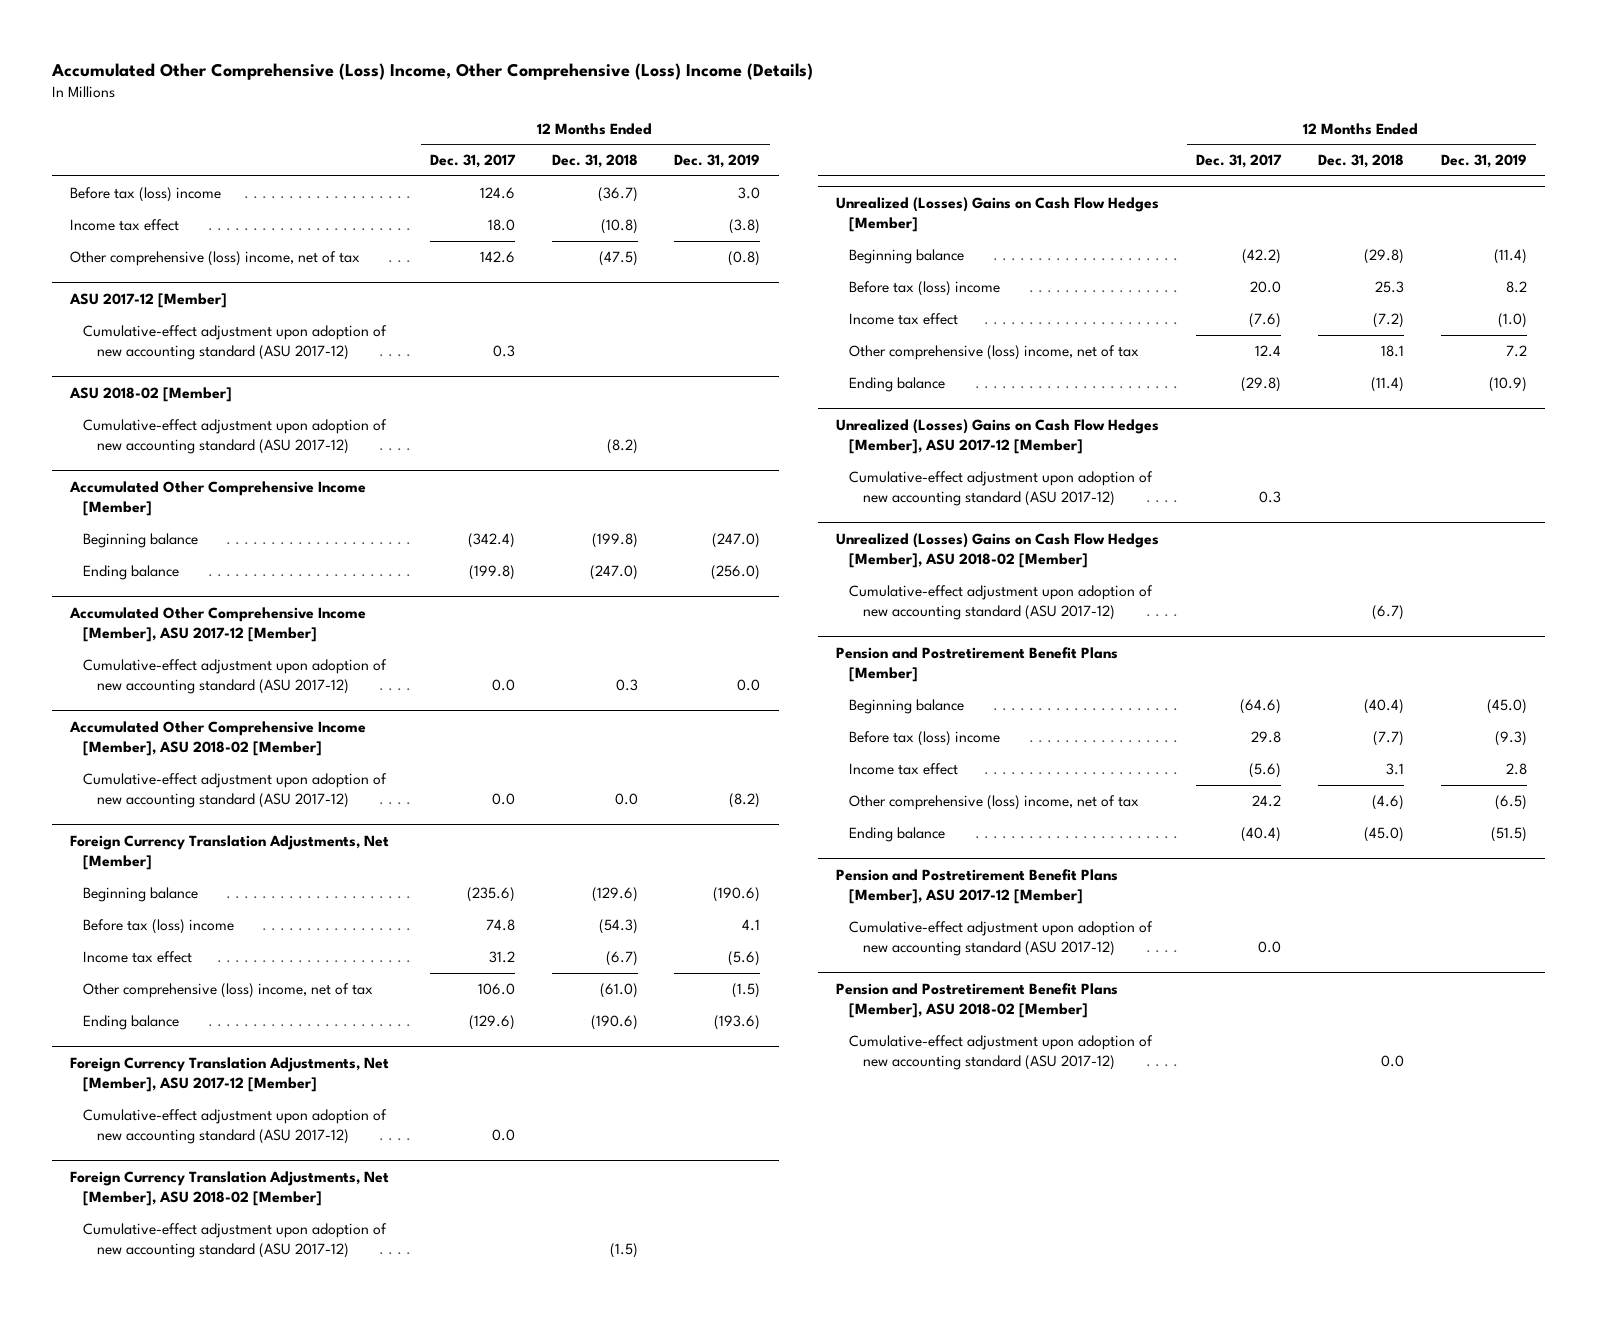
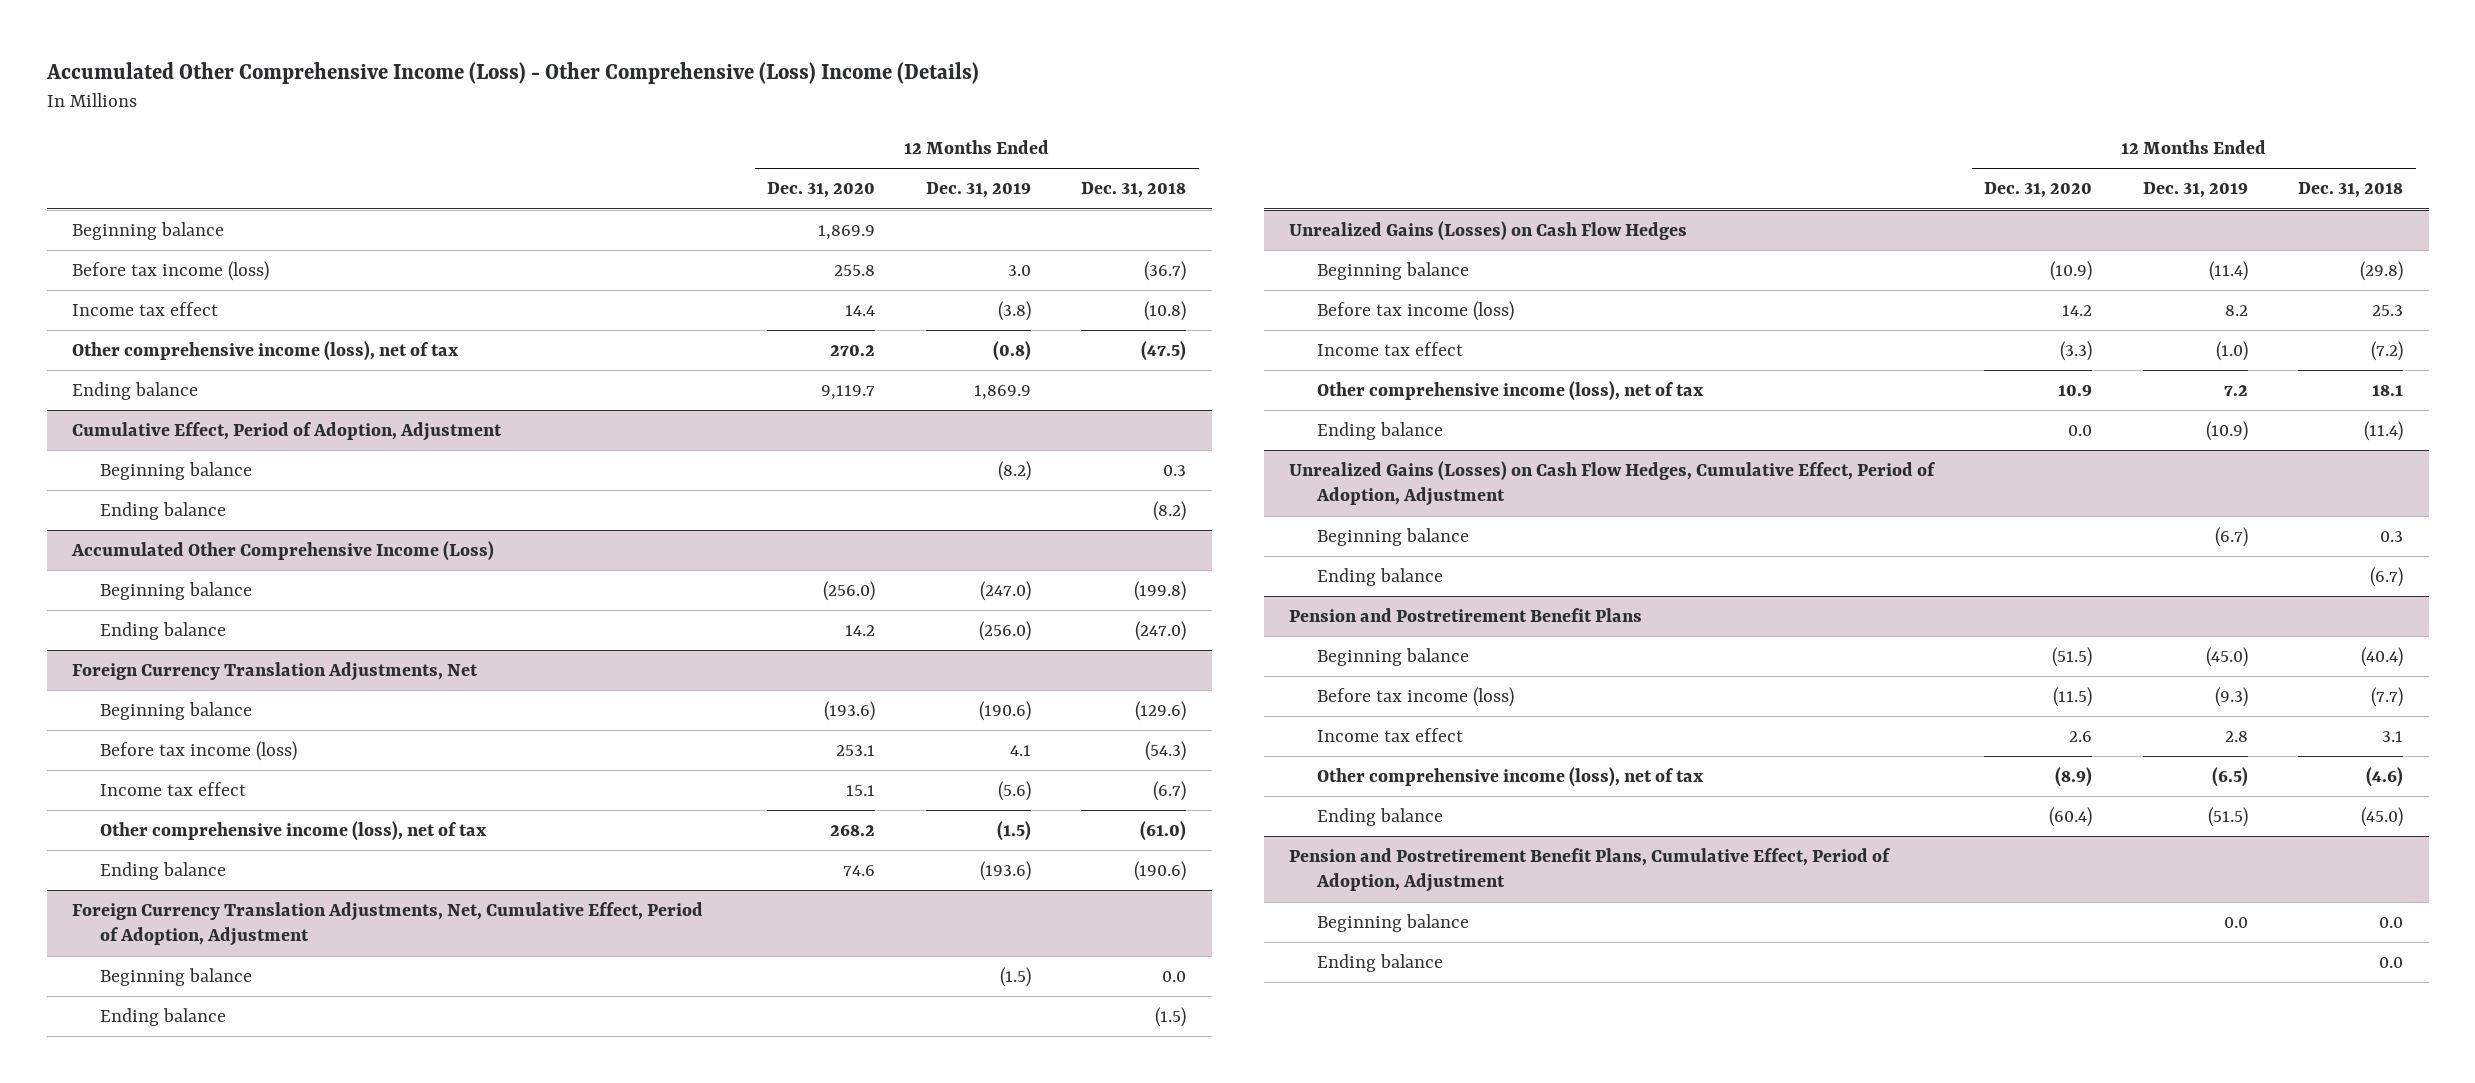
[50,62,813,80] Accumulated Other Comprehensive (Loss) Income, Other Comprehensive (Loss) Income (Details) -> [45,61,979,84] Accumulated Other Comprehensive Income (Loss) - Other Comprehensive (Loss) Income (Details)
[429,154,516,169] Dec. 31, 2017 -> none
none -> [767,182,876,199] Dec. 31, 2020
none -> [71,222,224,241] Beginning balance
[69,186,221,202] Before tax (loss) income -> [71,261,269,282] Before tax income (loss)
[68,292,227,308] ASU 2017-12 [Member] -> none
[83,324,388,360] Cumulative-effect adjustment upon adoption of new accounting standard (ASU 2017-12) -> none
[68,386,232,402] ASU 2018-02 [Member] -> none
[83,418,388,454] Cumulative-effect adjustment upon adoption of new accounting standard (ASU 2017-12) -> none
[69,250,360,266] Other comprehensive (loss) income, net of tax -> [71,341,459,362] Other comprehensive income (loss), net of tax
none -> [71,382,198,401] Ending balance
none -> [71,422,502,442] Cumulative Effect, Period of Adoption, Adjustment
none -> [99,462,252,481] Beginning balance
none -> [99,502,226,521] Ending balance
[68,480,366,516] Accumulated Other Comprehensive Income [Member] -> [70,541,494,562] Accumulated Other Comprehensive Income (Loss)
[68,606,366,642] Accumulated Other Comprehensive Income [Member], ASU 2017-12 [Member] -> none
[83,658,388,694] Cumulative-effect adjustment upon adoption of new accounting standard (ASU 2017-12) -> none
[68,720,366,756] Accumulated Other Comprehensive Income [Member], ASU 2018-02 [Member] -> none
[83,772,388,808] Cumulative-effect adjustment upon adoption of new accounting standard (ASU 2017-12) -> none
[69,834,389,870] Foreign Currency Translation Adjustments, Net [Member] -> [71,662,478,682] Foreign Currency Translation Adjustments, Net
[83,918,235,934] Before tax (loss) income -> [99,741,297,762] Before tax income (loss)
[83,982,374,998] Other comprehensive (loss) income, net of tax -> [99,821,487,842] Other comprehensive income (loss), net of tax
[69,1056,389,1092] Foreign Currency Translation Adjustments, Net [Member], ASU 2017-12 [Member] -> none
[83,1108,388,1144] Cumulative-effect adjustment upon adoption of new accounting standard (ASU 2017-12) -> none
[69,1170,389,1206] Foreign Currency Translation Adjustments, Net [Member], ASU 2018-02 [Member] -> none
[83,1222,388,1258] Cumulative-effect adjustment upon adoption of new accounting standard (ASU 2017-12) -> none
none -> [71,902,703,947] Foreign Currency Translation Adjustments, Net, Cumulative Effect, Period of Adoption, Adjustment
none -> [99,968,252,987] Beginning balance
none -> [99,1008,226,1027] Ending balance
[836,196,1160,232] Unrealized (Losses) Gains on Cash Flow Hedges [Member] -> [1288,221,1687,242] Unrealized Gains (Losses) on Cash Flow Hedges
[849,280,1001,296] Before tax (loss) income -> [1316,301,1514,322] Before tax income (loss)
[849,344,1140,360] Other comprehensive (loss) income, net of tax -> [1316,381,1704,402] Other comprehensive income (loss), net of tax
[836,418,1160,454] Unrealized (Losses) Gains on Cash Flow Hedges [Member], ASU 2017-12 [Member] -> none
[849,470,1154,506] Cumulative-effect adjustment upon adoption of new accounting standard (ASU 2017-12) -> none
[836,532,1160,568] Unrealized (Losses) Gains on Cash Flow Hedges [Member], ASU 2018-02 [Member] -> none
[849,584,1154,620] Cumulative-effect adjustment upon adoption of new accounting standard (ASU 2017-12) -> none
none -> [1288,461,1936,507] Unrealized Gains (Losses) on Cash Flow Hedges, Cumulative Effect, Period of Adoption, Adjustment
none -> [1316,528,1469,547] Beginning balance
none -> [1316,568,1443,587] Ending balance
[836,646,1119,682] Pension and Postretirement Benefit Plans [Member] -> [1288,608,1642,623] Pension and Postretirement Benefit Plans
[849,730,1001,746] Before tax (loss) income -> [1316,687,1514,708] Before tax income (loss)
[849,794,1140,810] Other comprehensive (loss) income, net of tax -> [1316,767,1704,788] Other comprehensive income (loss), net of tax
[836,868,1119,904] Pension and Postretirement Benefit Plans [Member], ASU 2017-12 [Member] -> none
[849,920,1154,956] Cumulative-effect adjustment upon adoption of new accounting standard (ASU 2017-12) -> none
[836,982,1119,1018] Pension and Postretirement Benefit Plans [Member], ASU 2018-02 [Member] -> none
[849,1034,1154,1070] Cumulative-effect adjustment upon adoption of new accounting standard (ASU 2017-12) -> none
none -> [1288,848,1891,893] Pension and Postretirement Benefit Plans, Cumulative Effect, Period of Adoption, Adjustment
none -> [1316,914,1469,933] Beginning balance
none -> [1316,954,1443,973] Ending balance

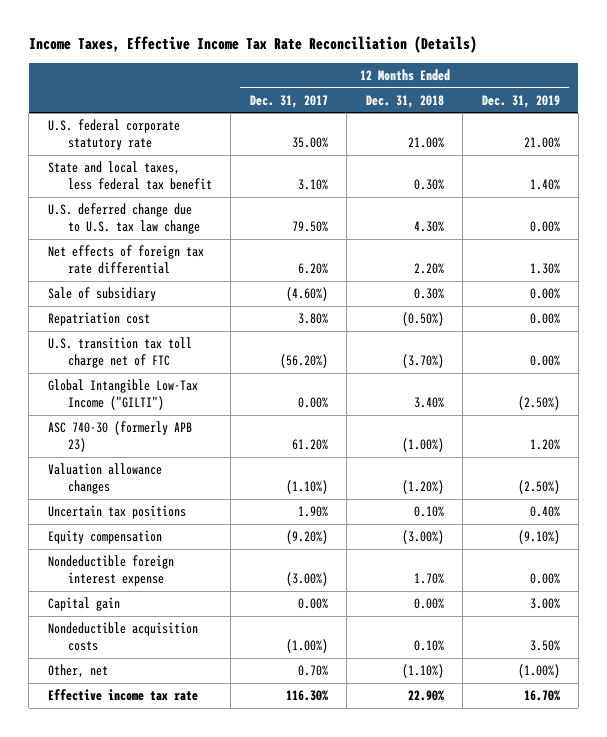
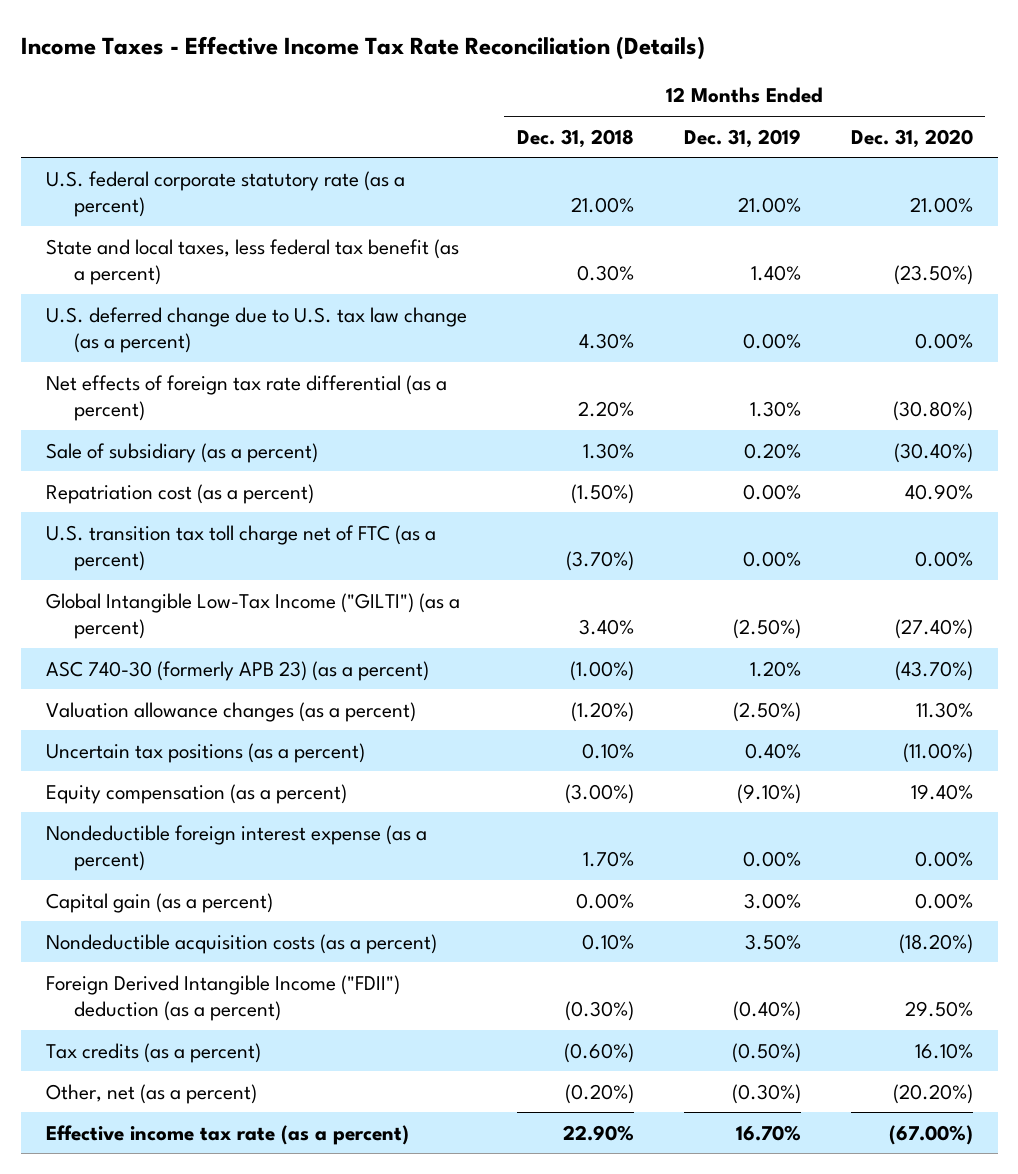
[28,36,477,54] Income Taxes, Effective Income Tax Rate Reconciliation (Details) -> [20,35,705,60] Income Taxes - Effective Income Tax Rate Reconciliation (Details)
[249,94,328,108] Dec. 31, 2017 -> none
none -> [850,128,973,148] Dec. 31, 2020
[47,119,180,151] U.S. federal corporate statutory rate -> [45,170,405,218] U.S. federal corporate statutory rate (as a percent)
[47,161,212,191] State and local taxes, less federal tax benefit -> [45,238,459,286] State and local taxes, less federal tax benefit (as a percent)
[47,203,200,235] U.S. deferred change due to U.S. tax law change -> [45,306,467,354] U.S. deferred change due to U.S. tax law change (as a percent)
[47,245,204,275] Net effects of foreign tax rate differential -> [45,374,447,422] Net effects of foreign tax rate differential (as a percent)
[47,287,156,302] Sale of subsidiary -> [45,442,318,463] Sale of subsidiary (as a percent)
[413,288,444,300] 0.30% -> [582,442,634,459] 1.30%
[529,288,560,300] 0.00% -> [743,442,801,459] 0.20%
[47,312,150,327] Repatriation cost -> [45,483,314,504] Repatriation cost (as a percent)
[401,312,444,327] (0.50%) -> [570,483,634,504] (1.50%)
[47,337,192,369] U.S. transition tax toll charge net of FTC -> [45,524,436,572] U.S. transition tax toll charge net of FTC (as a percent)
[47,379,198,411] Global Intangible Low-Tax Income ("GILTI") -> [45,592,460,640] Global Intangible Low-Tax Income ("GILTI") (as a percent)
[47,421,192,453] ASC 740-30 (formerly APB 23) -> [45,660,429,681] ASC 740-30 (formerly APB 23) (as a percent)
[47,463,162,495] Valuation allowance changes -> [45,701,416,722] Valuation allowance changes (as a percent)
[47,505,186,520] Uncertain tax positions -> [45,742,365,763] Uncertain tax positions (as a percent)
[47,530,162,545] Equity compensation -> [45,783,347,804] Equity compensation (as a percent)
[47,555,174,587] Nondeductible foreign interest expense -> [45,824,427,872] Nondeductible foreign interest expense (as a percent)
[47,597,120,612] Capital gain -> [45,892,273,913] Capital gain (as a percent)
[47,622,198,652] Nondeductible acquisition costs -> [45,933,437,954] Nondeductible acquisition costs (as a percent)
none -> [45,974,400,1022] Foreign Derived Intangible Income ("FDII") deduction (as a percent)
none -> [45,1042,261,1063] Tax credits (as a percent)
[47,664,108,679] Other, net -> [45,1083,257,1104] Other, net (as a percent)
[401,664,444,679] (1.10%) -> [564,1083,634,1104] (0.20%)
[517,664,560,679] (1.00%) -> [731,1083,801,1104] (0.30%)
[47,689,198,702] Effective income tax rate -> [45,1124,409,1145] Effective income tax rate (as a percent)

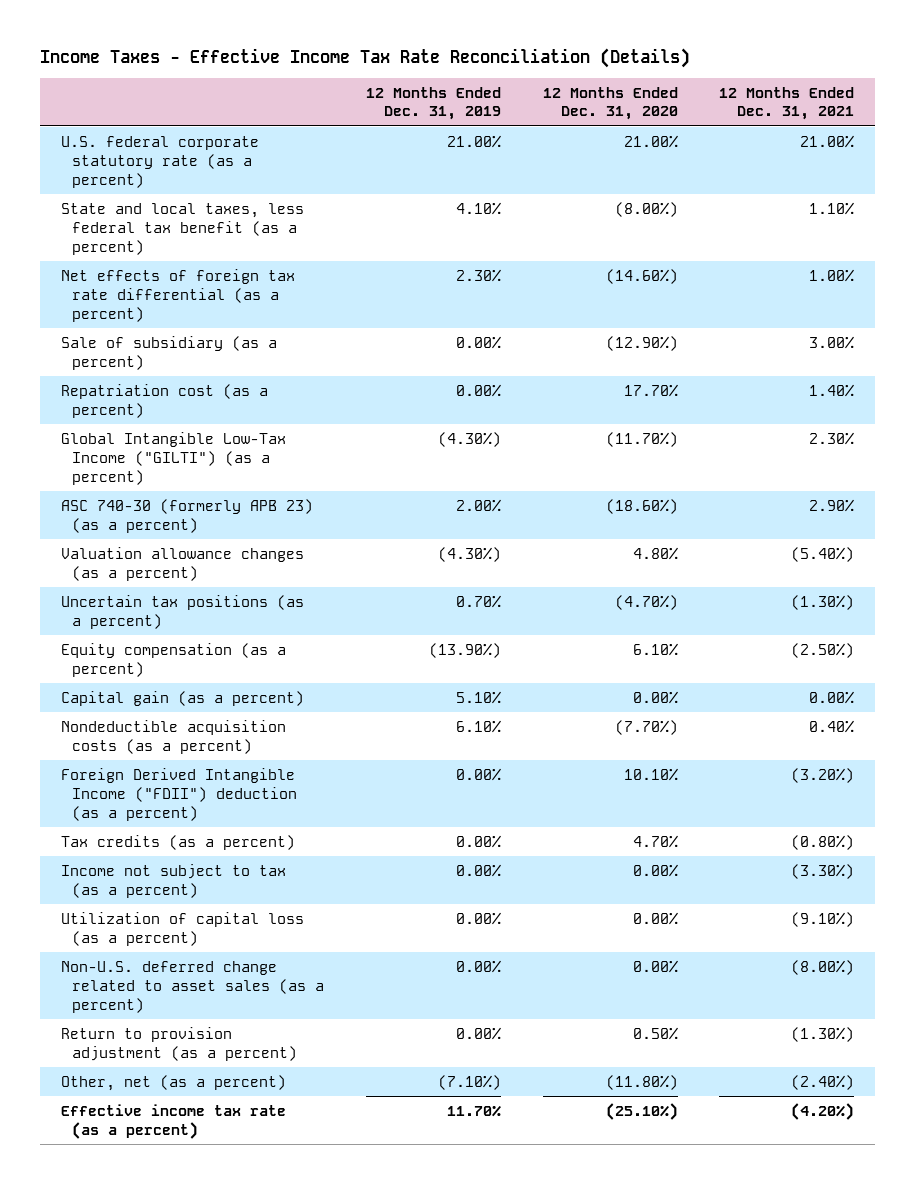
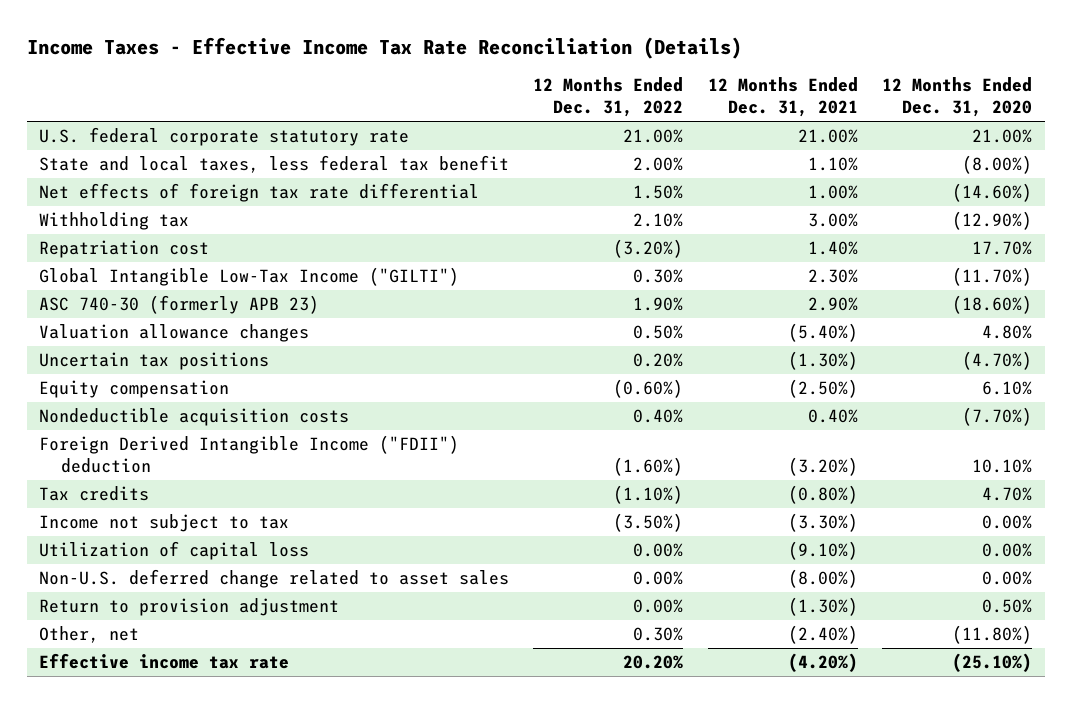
[365,86,501,121] 12 Months Ended Dec. 31, 2019 -> none
none -> [533,76,684,118] 12 Months Ended Dec. 31, 2022
[60,690,304,706] Capital gain (as a percent) -> none
[60,135,259,188] U.S. federal corporate statutory rate (as a percent) -> [38,126,409,146] U.S. federal corporate statutory rate
[60,202,304,255] State and local taxes, less federal tax benefit (as a percent) -> [38,154,509,173] State and local taxes, less federal tax benefit
[60,268,295,322] Net effects of foreign tax rate differential (as a percent) -> [38,182,479,202] Net effects of foreign tax rate differential
[60,335,277,370] Sale of subsidiary (as a percent) -> [38,211,189,230] Withholding tax
[60,383,268,418] Repatriation cost (as a percent) -> [38,239,209,258] Repatriation cost
[60,431,286,485] Global Intangible Low-Tax Income ("GILTI") (as a percent) -> [38,266,459,286] Global Intangible Low-Tax Income ("GILTI")
[60,498,313,533] ASC 740-30 (formerly APB 23) (as a percent) -> [38,294,319,314] ASC 740-30 (formerly APB 23)
[60,546,304,581] Valuation allowance changes (as a percent) -> [38,323,309,342] Valuation allowance changes
[60,594,304,629] Uncertain tax positions (as a percent) -> [38,351,269,370] Uncertain tax positions
[60,642,286,677] Equity compensation (as a percent) -> [38,379,229,398] Equity compensation
[60,719,286,754] Nondeductible acquisition costs (as a percent) -> [38,407,349,426] Nondeductible acquisition costs
[60,767,298,821] Foreign Derived Intangible Income ("FDII") deduction (as a percent) -> [38,434,459,474] Foreign Derived Intangible Income ("FDII") deduction
[60,834,295,850] Tax credits (as a percent) -> [38,485,149,501] Tax credits
[60,863,286,898] Income not subject to tax (as a percent) -> [38,513,289,532] Income not subject to tax
[60,911,304,946] Utilization of capital loss (as a percent) -> [38,540,309,560] Utilization of capital loss
[60,960,325,1013] Non-U.S. deferred change related to asset sales (as a percent) -> [38,568,509,588] Non-U.S. deferred change related to asset sales
[60,1026,298,1061] Return to provision adjustment (as a percent) -> [38,597,339,616] Return to provision adjustment
[60,1074,286,1091] Other, net (as a percent) -> [38,625,139,643] Other, net
[60,1103,286,1139] Effective income tax rate (as a percent) -> [38,652,289,669] Effective income tax rate

